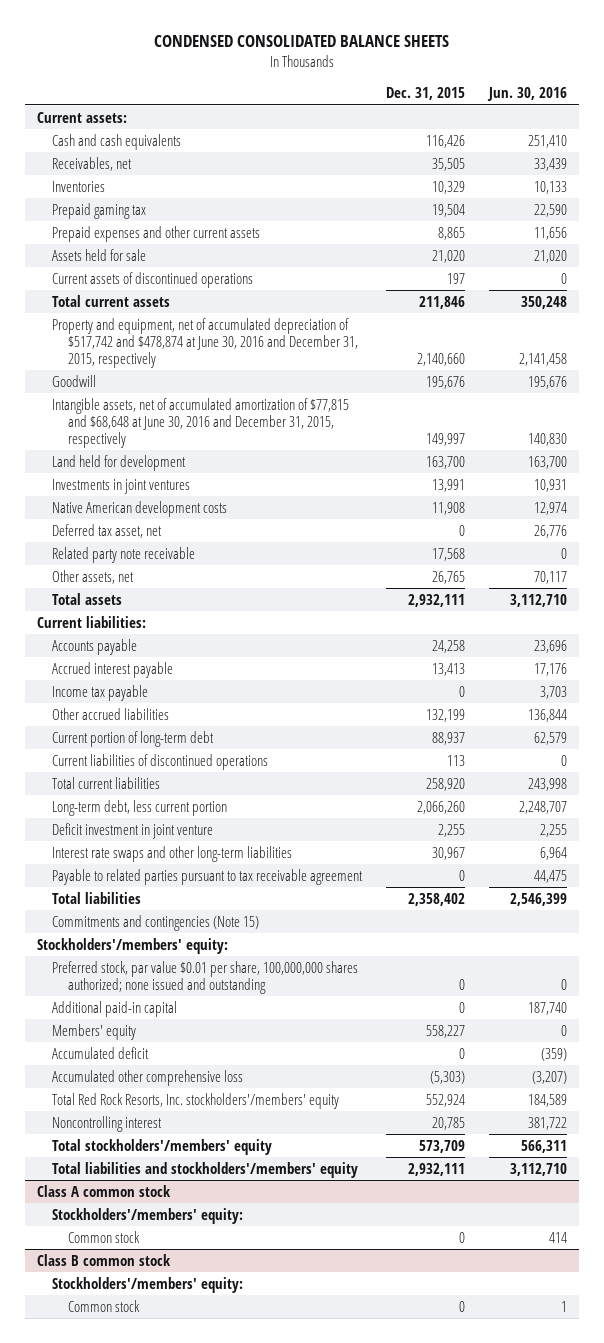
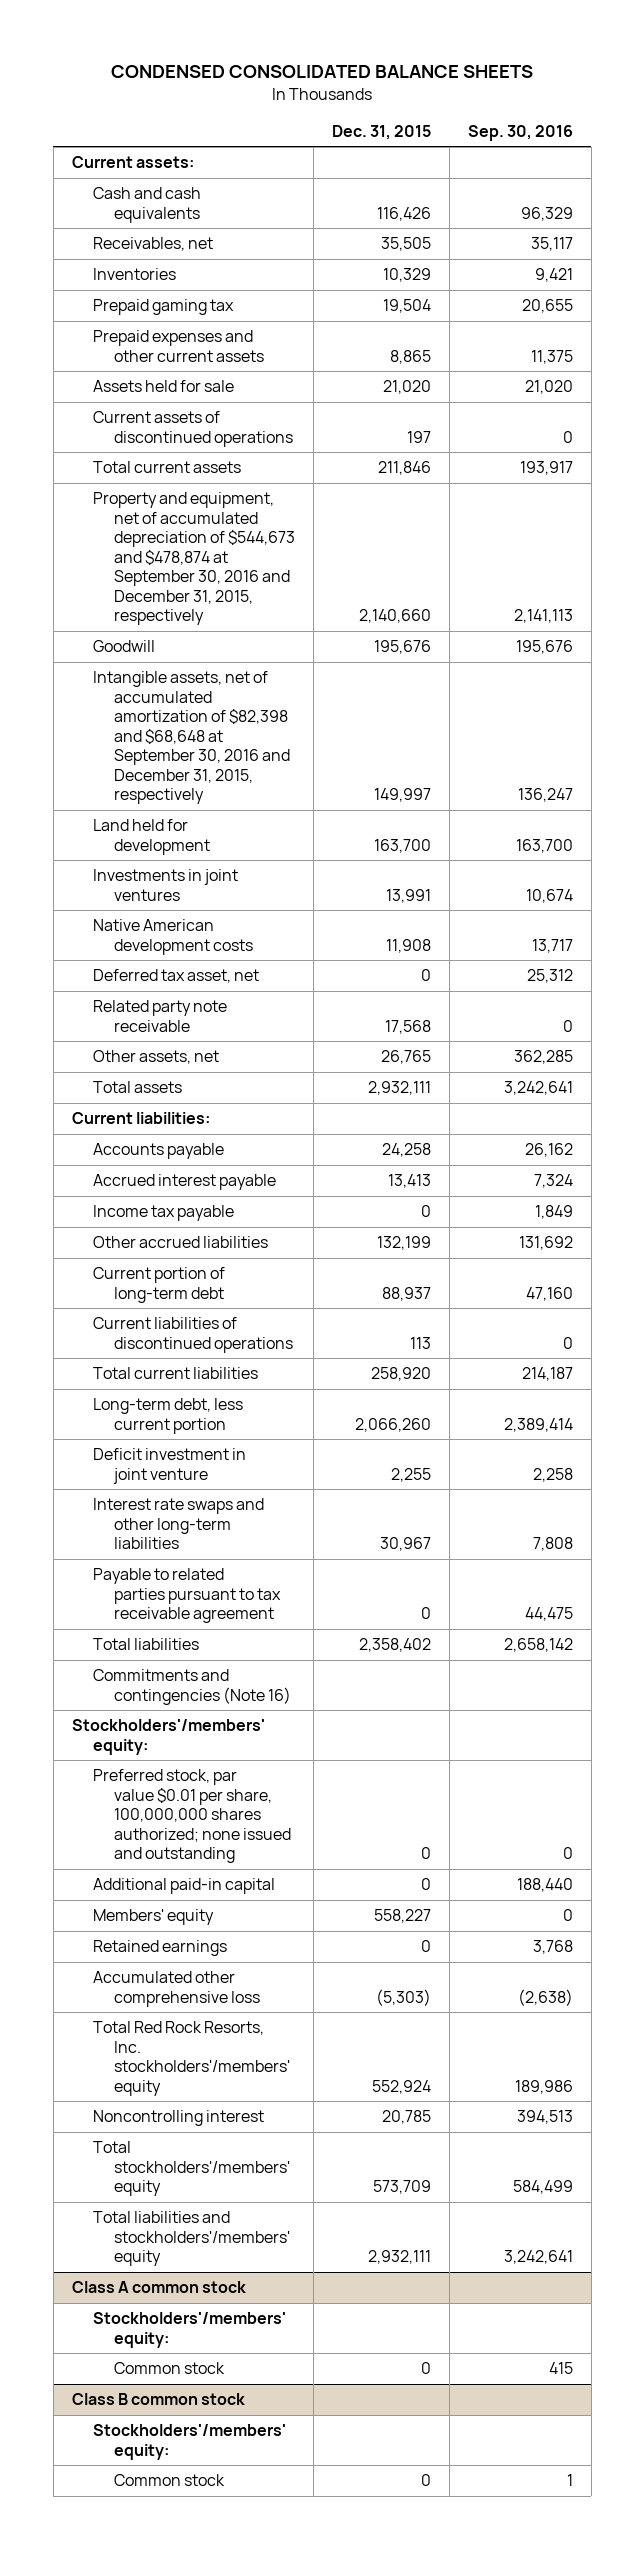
[486,87,567,102] Jun. 30, 2016 -> none
none -> [467,124,573,141] Sep. 30, 2016
[52,317,358,368] Property and equipment, net of accumulated depreciation of $517,742 and $478,874 at June 30, 2016 and December 31, 2015, respectively -> [92,492,295,626] Property and equipment, net of accumulated depreciation of $544,673 and $478,874 at September 30, 2016 and December 31, 2015, respectively
[52,397,350,448] Intangible assets, net of accumulated amortization of $77,815 and $68,648 at June 30, 2016 and December 31, 2015, respectively -> [92,671,290,805] Intangible assets, net of accumulated amortization of $82,398 and $68,648 at September 30, 2016 and December 31, 2015, respectively
[52,914,260,931] Commitments and contingencies (Note 15) -> [92,1669,291,1705] Commitments and contingencies (Note 16)
[52,1046,150,1059] Accumulated deficit -> [92,1940,227,1957] Retained earnings

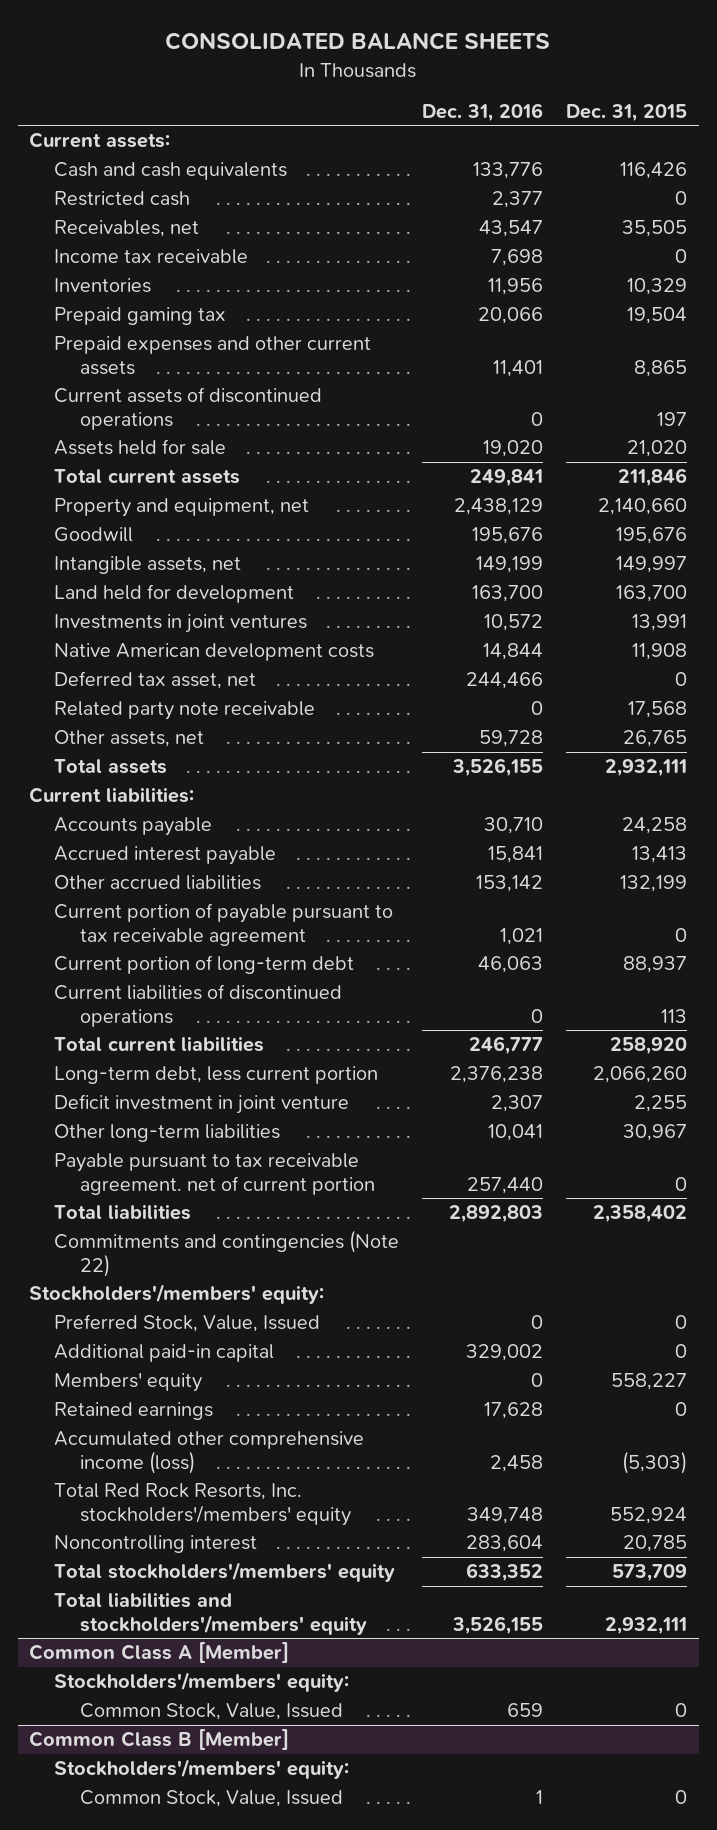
[111,65,534,79] CONDENSED CONSOLIDATED BALANCE SHEETS -> [165,32,551,51] CONSOLIDATED BALANCE SHEETS
[467,124,573,141] Sep. 30, 2016 -> none
none -> [422,102,544,122] Dec. 31, 2016
none -> [54,191,191,207] Restricted cash
none -> [54,249,249,265] Income tax receivable
[92,380,234,393] Assets held for sale -> [54,439,227,456] Assets held for sale
[92,492,295,626] Property and equipment, net of accumulated depreciation of $544,673 and $478,874 at September 30, 2016 and December 31, 2015, respectively -> [54,498,310,518] Property and equipment, net
[92,671,290,805] Intangible assets, net of accumulated amortization of $82,398 and $68,648 at September 30, 2016 and December 31, 2015, respectively -> [54,556,242,575] Intangible assets, net
[92,1205,234,1222] Income tax payable -> none
none -> [54,903,394,946] Current portion of payable pursuant to tax receivable agreement
[92,1498,264,1550] Interest rate swaps and other long-term liabilities -> [54,1124,281,1143] Other long-term liabilities
[92,1568,281,1624] Payable to related parties pursuant to tax receivable agreement -> [54,1153,375,1195] Payable pursuant to tax receivable agreement. net of current portion
[92,1669,291,1705] Commitments and contingencies (Note 16) -> [54,1230,400,1277] Commitments and contingencies (Note 22)
[92,1769,291,1864] Preferred stock, par value $0.01 per share, 100,000,000 shares authorized; none issued and outstanding -> [54,1314,321,1333] Preferred Stock, Value, Issued
[92,1971,260,2007] Accumulated other comprehensive loss -> [54,1431,365,1474] Accumulated other comprehensive income (loss)
[71,2281,246,2294] Class A common stock -> [29,1642,290,1664] Common Class A [Member]
[113,2362,225,2375] Common stock -> [79,1703,343,1721] Common Stock, Value, Issued
[71,2393,245,2406] Class B common stock -> [29,1729,290,1751] Common Class B [Member]
[113,2474,225,2487] Common stock -> [79,1790,343,1808] Common Stock, Value, Issued

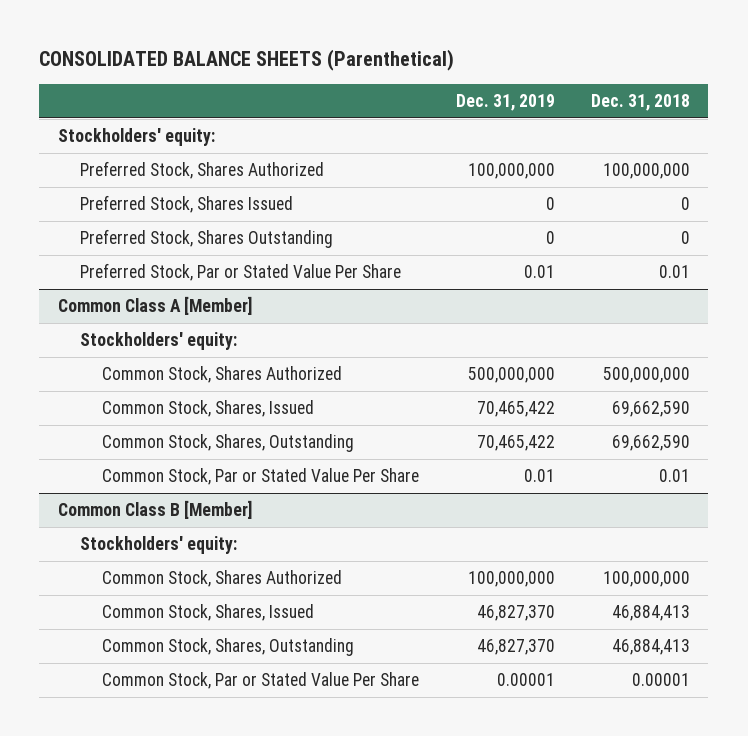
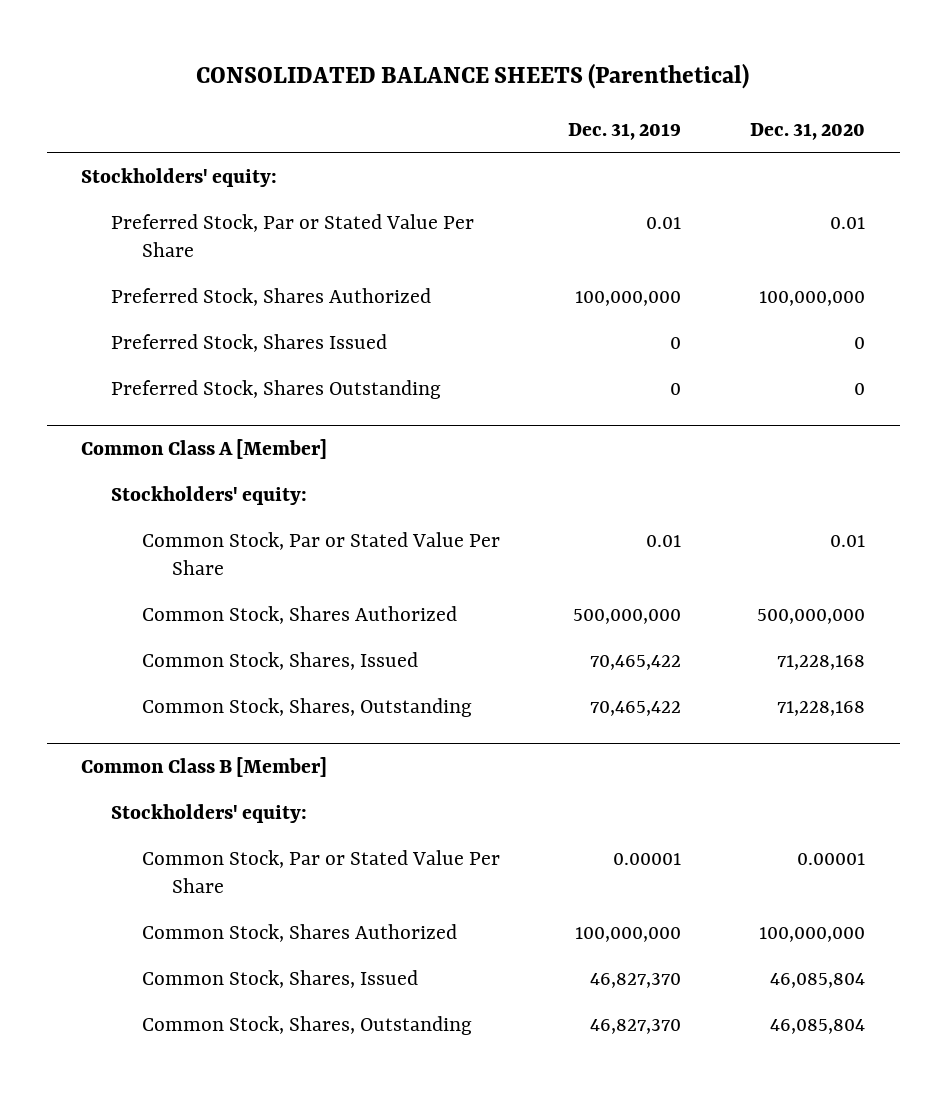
[591,93,691,111] Dec. 31, 2018 -> none
none -> [750,122,866,140] Dec. 31, 2020
[80,263,402,282] Preferred Stock, Par or Stated Value Per Share -> [111,213,475,257] Preferred Stock, Par or Stated Value Per Share
[102,468,420,486] Common Stock, Par or Stated Value Per Share -> [141,531,500,575] Common Stock, Par or Stated Value Per Share
[102,672,420,690] Common Stock, Par or Stated Value Per Share -> [141,849,500,893] Common Stock, Par or Stated Value Per Share

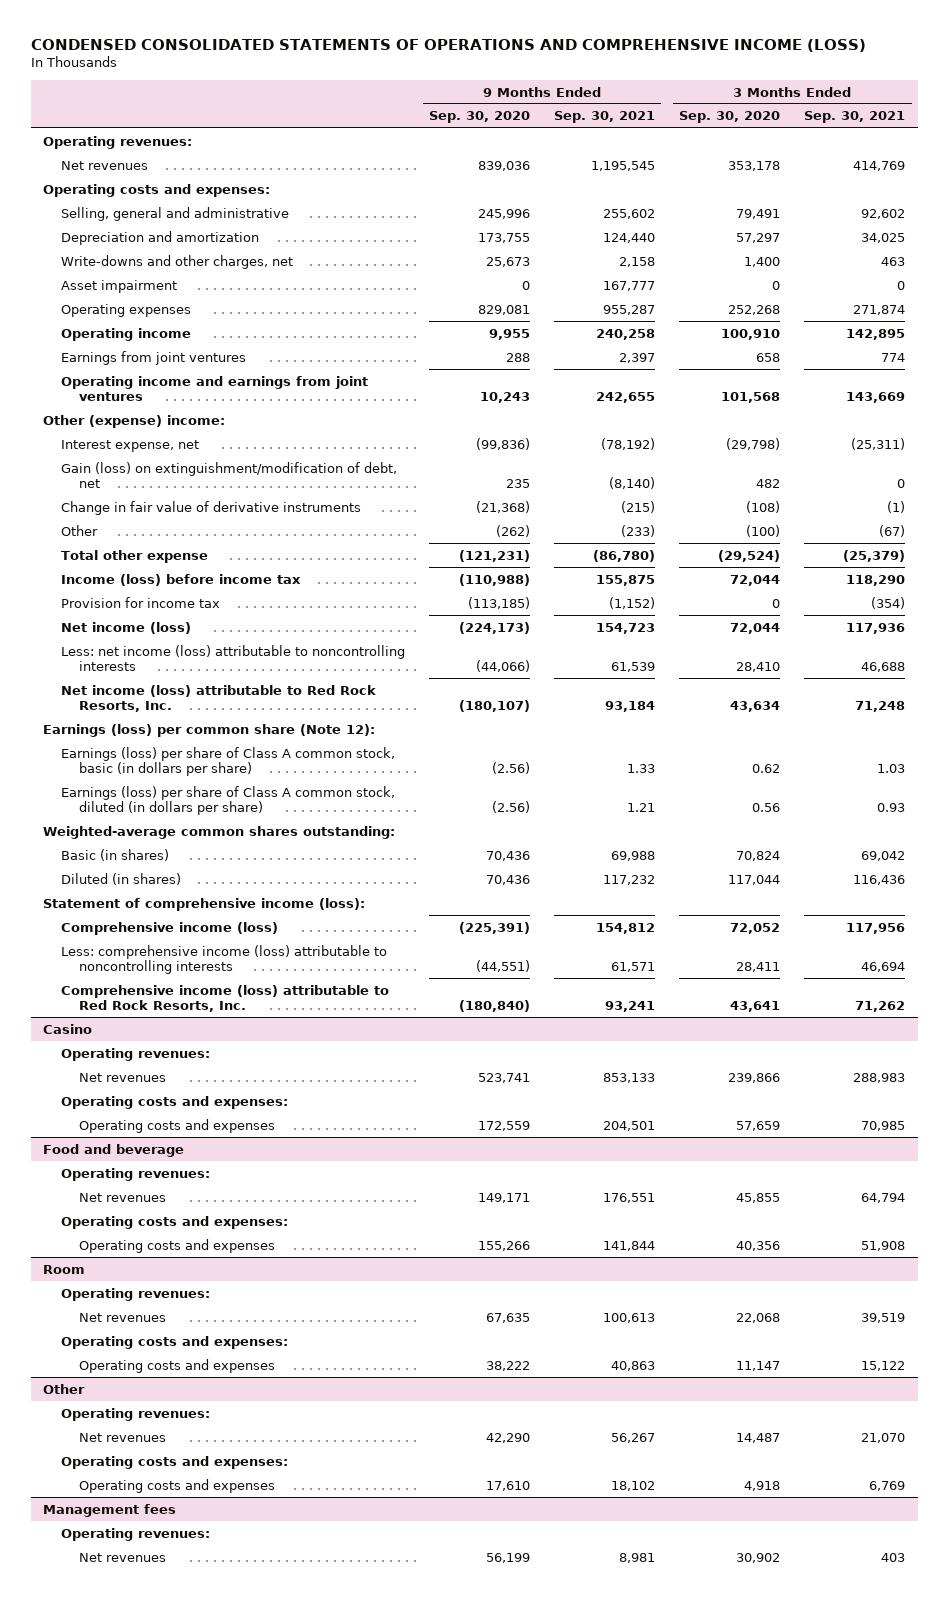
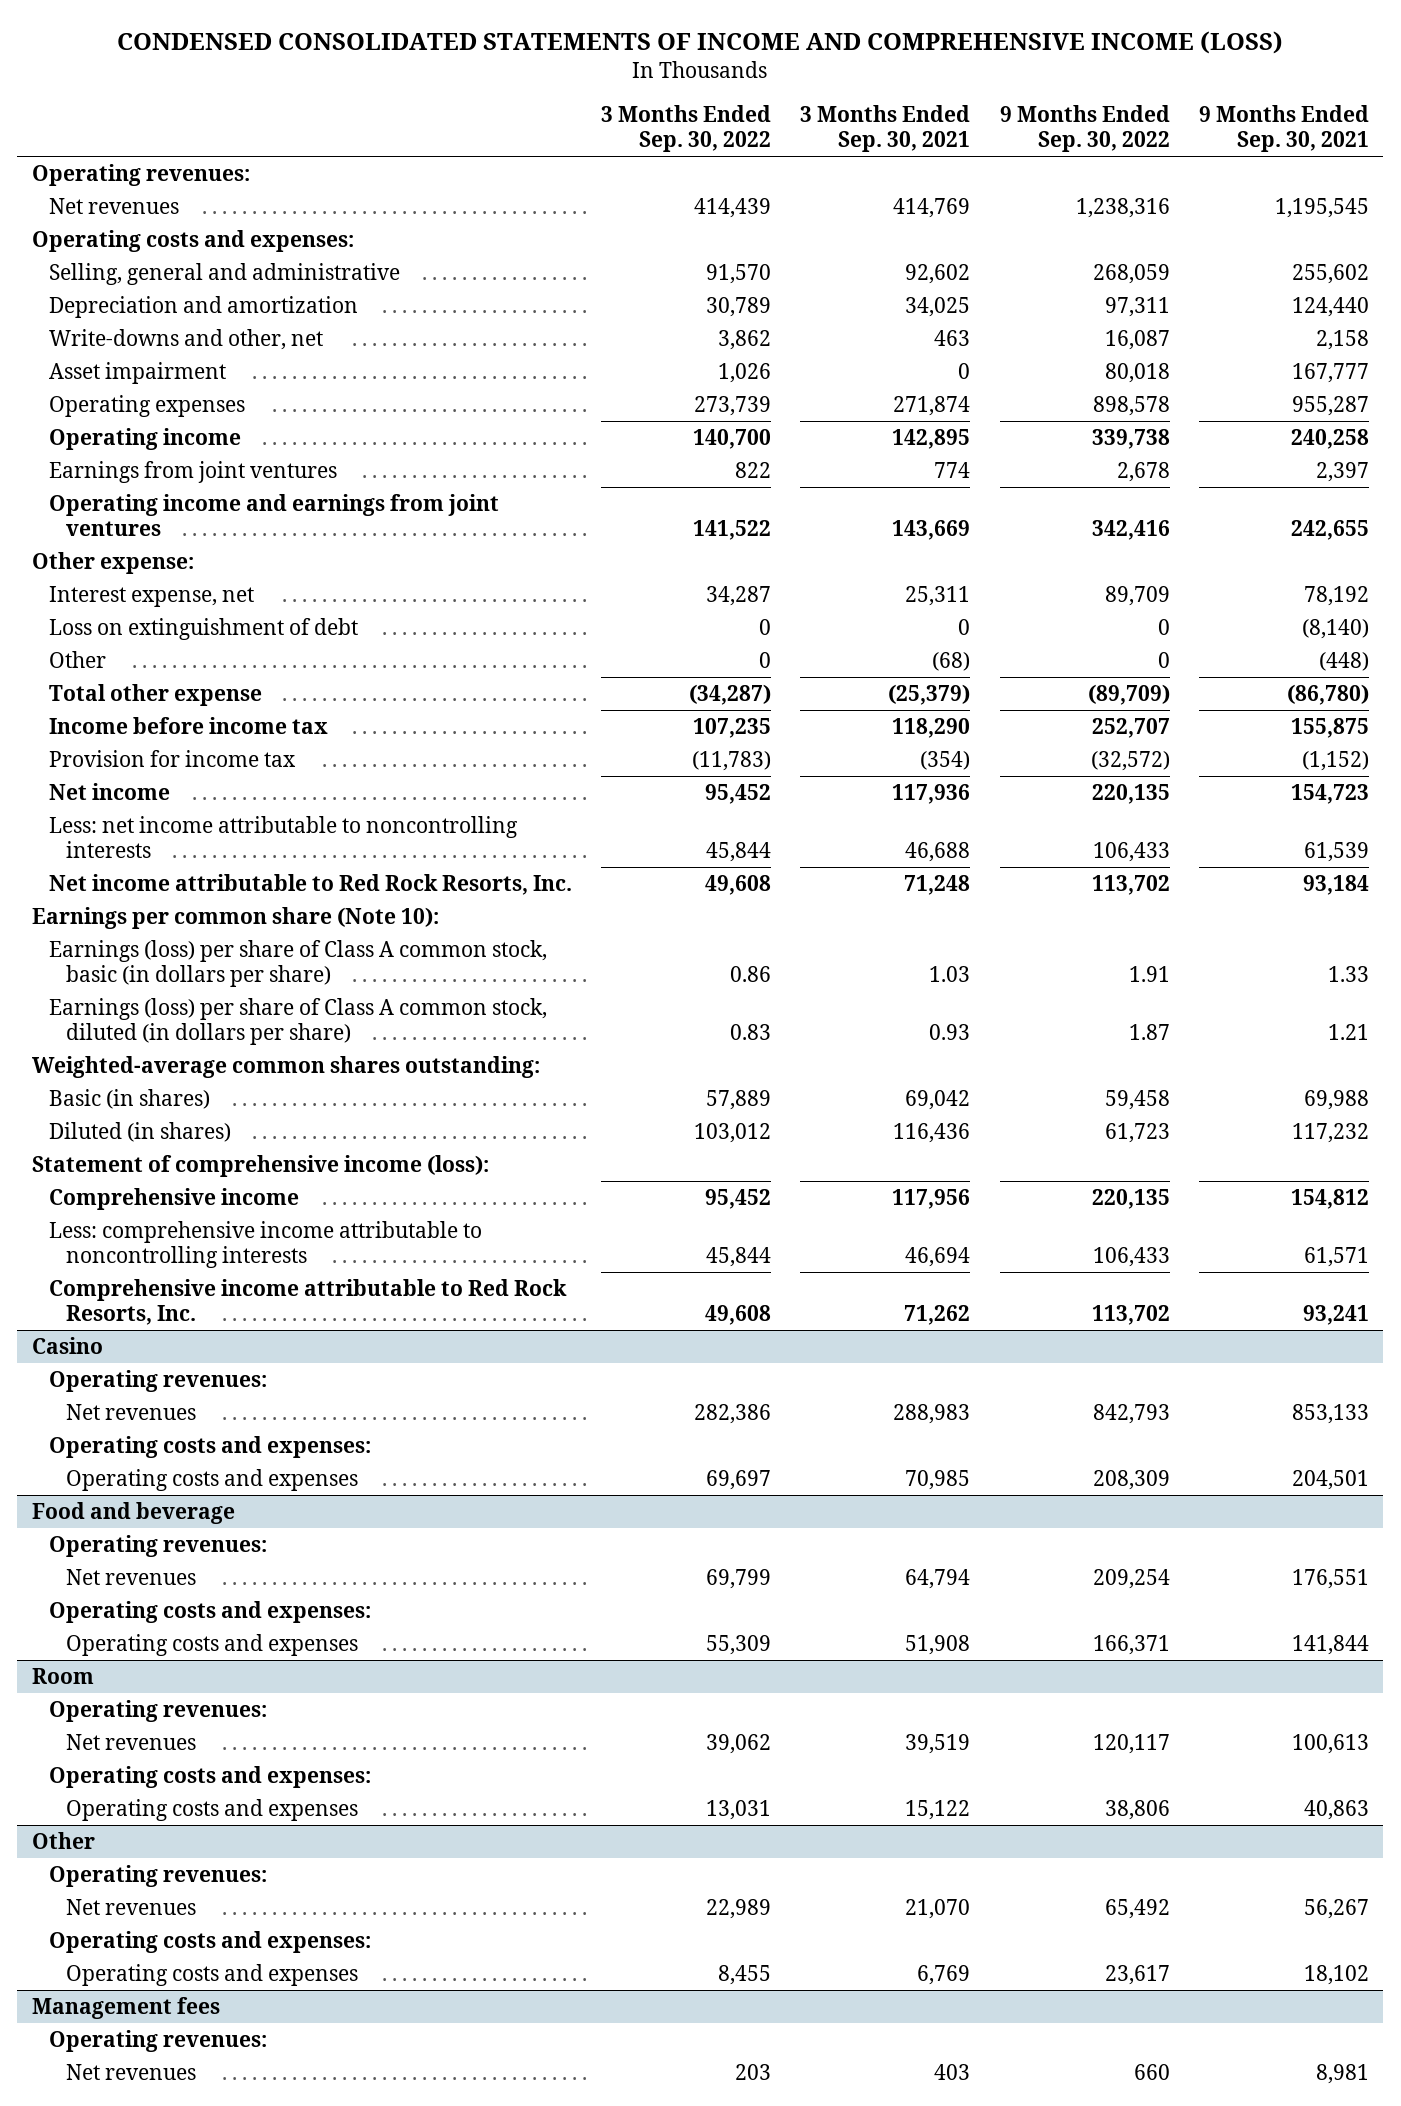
[30,39,866,53] CONDENSED CONSOLIDATED STATEMENTS OF OPERATIONS AND COMPREHENSIVE INCOME (LOSS) -> [117,30,1284,54] CONDENSED CONSOLIDATED STATEMENTS OF INCOME AND COMPREHENSIVE INCOME (LOSS)
[428,111,530,124] Sep. 30, 2020 -> none
[679,111,781,124] Sep. 30, 2020 -> none
none -> [601,105,772,153] 3 Months Ended Sep. 30, 2022
none -> [999,105,1170,153] 9 Months Ended Sep. 30, 2022
[60,254,293,269] Write-downs and other charges, net -> [49,328,324,350] Write-downs and other, net
[60,500,361,515] Change in fair value of derivative instruments -> none
[42,414,225,428] Other (expense) income: -> [32,551,195,574] Other expense:
[601,437,656,450] (78,192) -> [1303,585,1369,606] 78,192
[851,437,906,450] (25,311) -> [905,585,971,606] 25,311
[60,461,397,488] Gain (loss) on extinguishment/modification of debt, net -> [49,617,359,640] Loss on extinguishment of debt
[621,524,656,537] (233) -> [1318,651,1369,671] (448)
[879,524,906,537] (67) -> [932,651,971,671] (68)
[60,573,301,586] Income (loss) before income tax -> [49,716,329,734] Income before income tax
[60,621,191,634] Net income (loss) -> [49,782,171,800] Net income
[60,644,405,671] Less: net income (loss) attributable to noncontrolling interests -> [49,815,519,858] Less: net income attributable to noncontrolling interests
[60,684,376,712] Net income (loss) attributable to Red Rock Resorts, Inc. -> [49,873,573,895] Net income attributable to Red Rock Resorts, Inc.
[42,723,375,737] Earnings (loss) per common share (Note 12): -> [32,906,440,929] Earnings per common share (Note 10):
[60,921,278,935] Comprehensive income (loss) -> [49,1187,300,1210] Comprehensive income
[60,944,387,974] Less: comprehensive income (loss) attributable to noncontrolling interests -> [49,1220,483,1268] Less: comprehensive income attributable to noncontrolling interests
[60,984,389,1012] Comprehensive income (loss) attributable to Red Rock Resorts, Inc. -> [49,1278,568,1325] Comprehensive income attributable to Red Rock Resorts, Inc.

